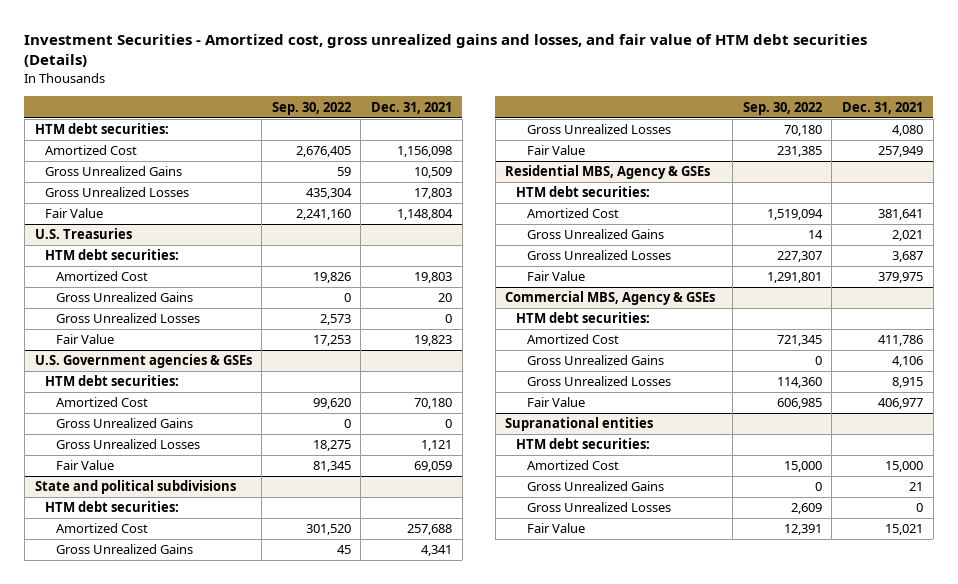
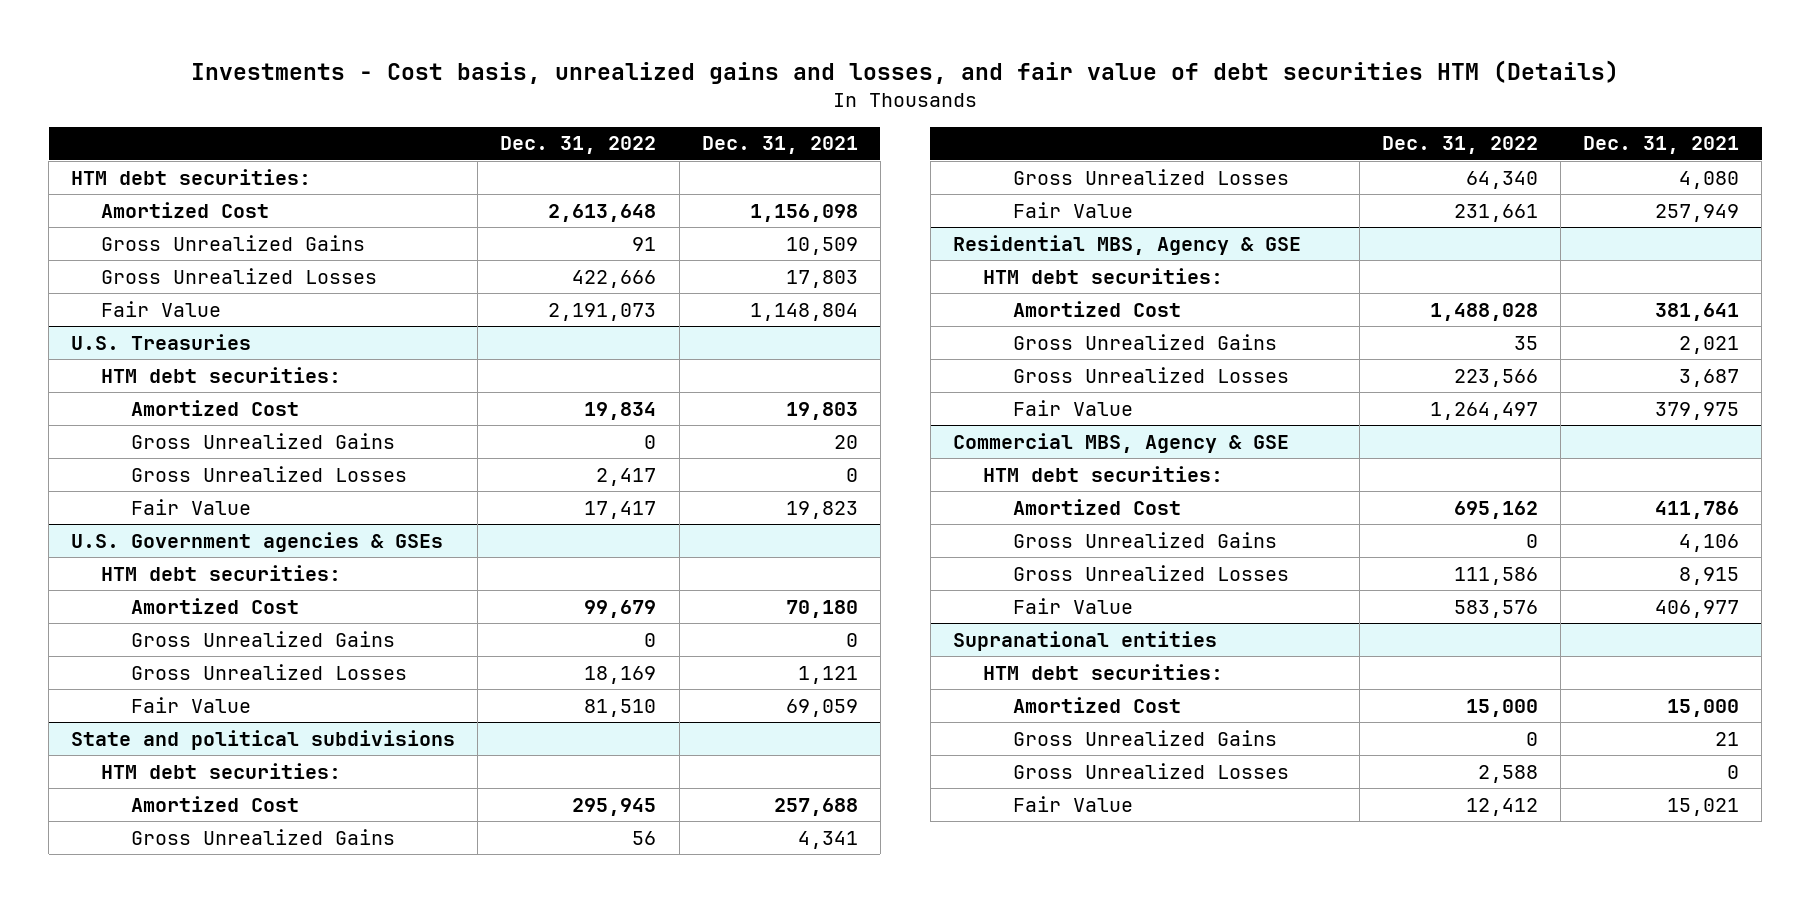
[24,33,868,68] Investment Securities - Amortized cost, gross unrealized gains and losses, and fair value of HTM debt securities (Details) -> [191,59,1620,84] Investments - Cost basis, unrealized gains and losses, and fair value of debt securities HTM (Details)
[271,101,351,115] Sep. 30, 2022 -> none
none -> [500,136,657,155] Dec. 31, 2022
[505,165,711,180] Residential MBS, Agency & GSEs -> [952,234,1301,255] Residential MBS, Agency & GSE
[505,291,716,306] Commercial MBS, Agency & GSEs -> [952,432,1289,453] Commercial MBS, Agency & GSE

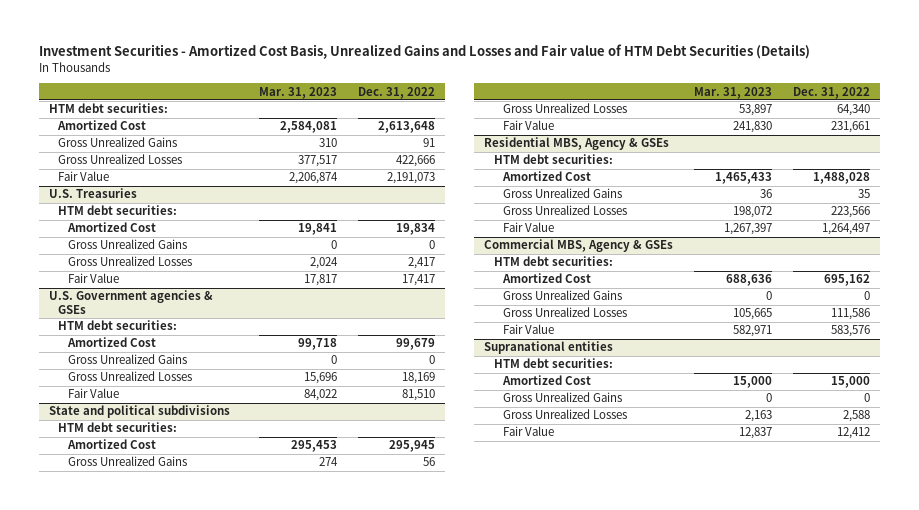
[191,59,1620,84] Investments - Cost basis, unrealized gains and losses, and fair value of debt securities HTM (Details) -> [38,44,810,60] Investment Securities - Amortized Cost Basis, Unrealized Gains and Losses and Fair value of HTM Debt Securities (Details)
[701,136,858,155] Dec. 31, 2021 -> none
none -> [258,86,337,99] Mar. 31, 2023
[952,234,1301,255] Residential MBS, Agency & GSE -> [484,137,670,151] Residential MBS, Agency & GSEs
[952,432,1289,453] Commercial MBS, Agency & GSE -> [484,239,674,253] Commercial MBS, Agency & GSEs

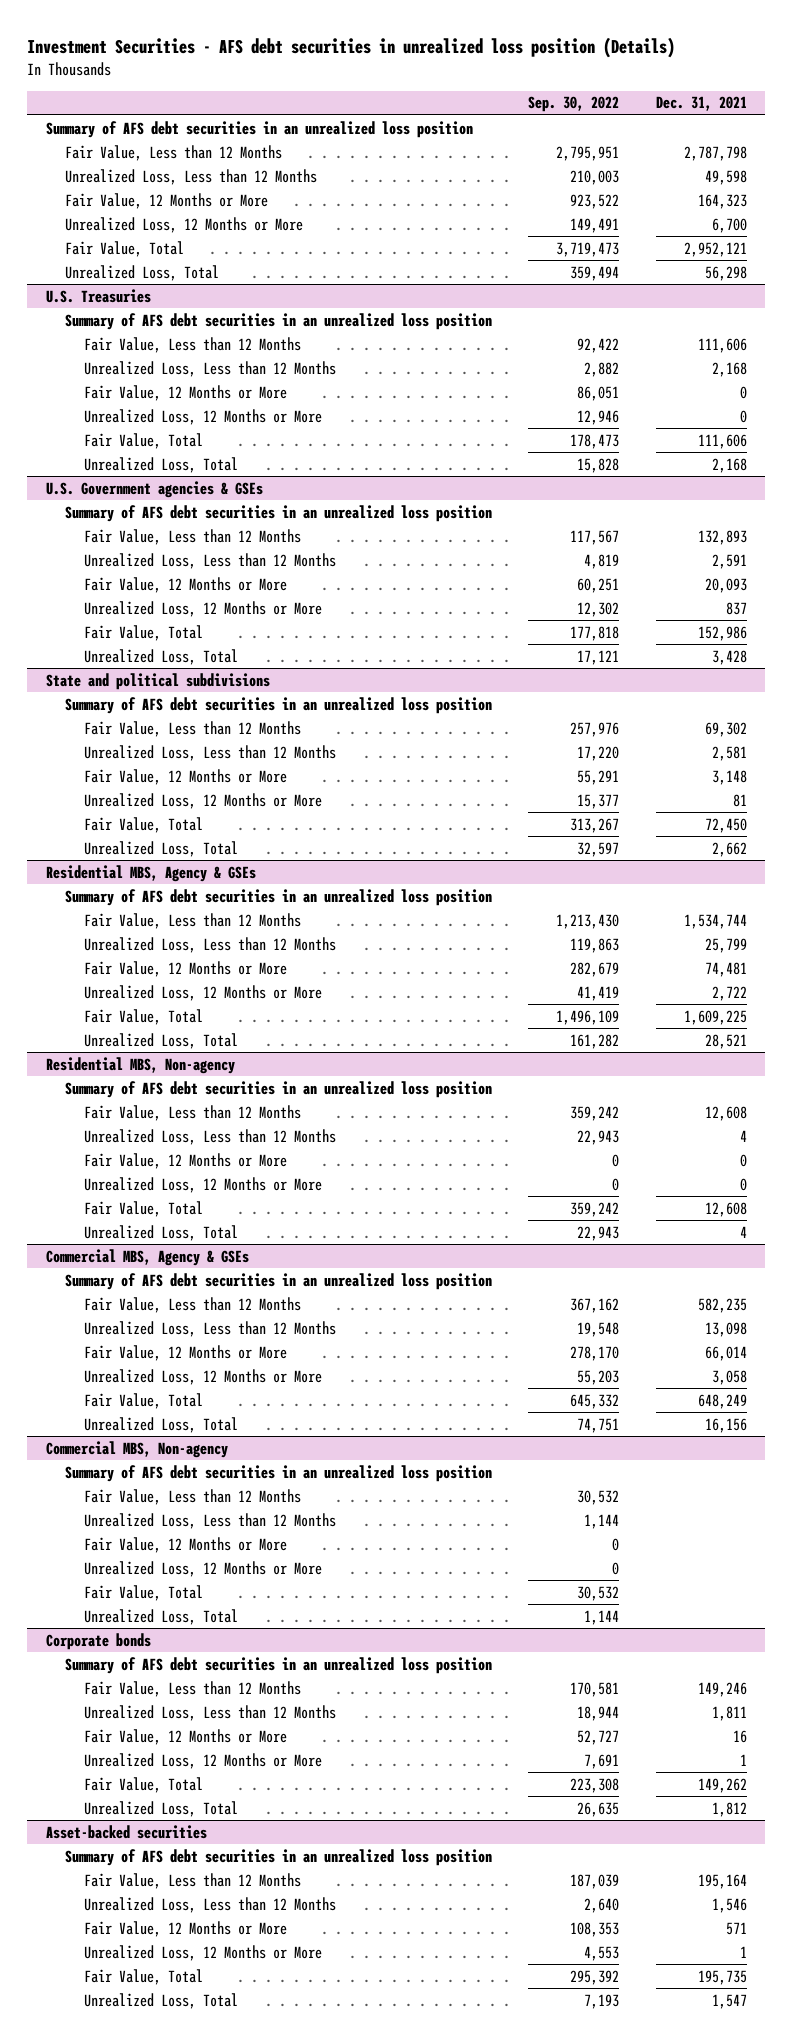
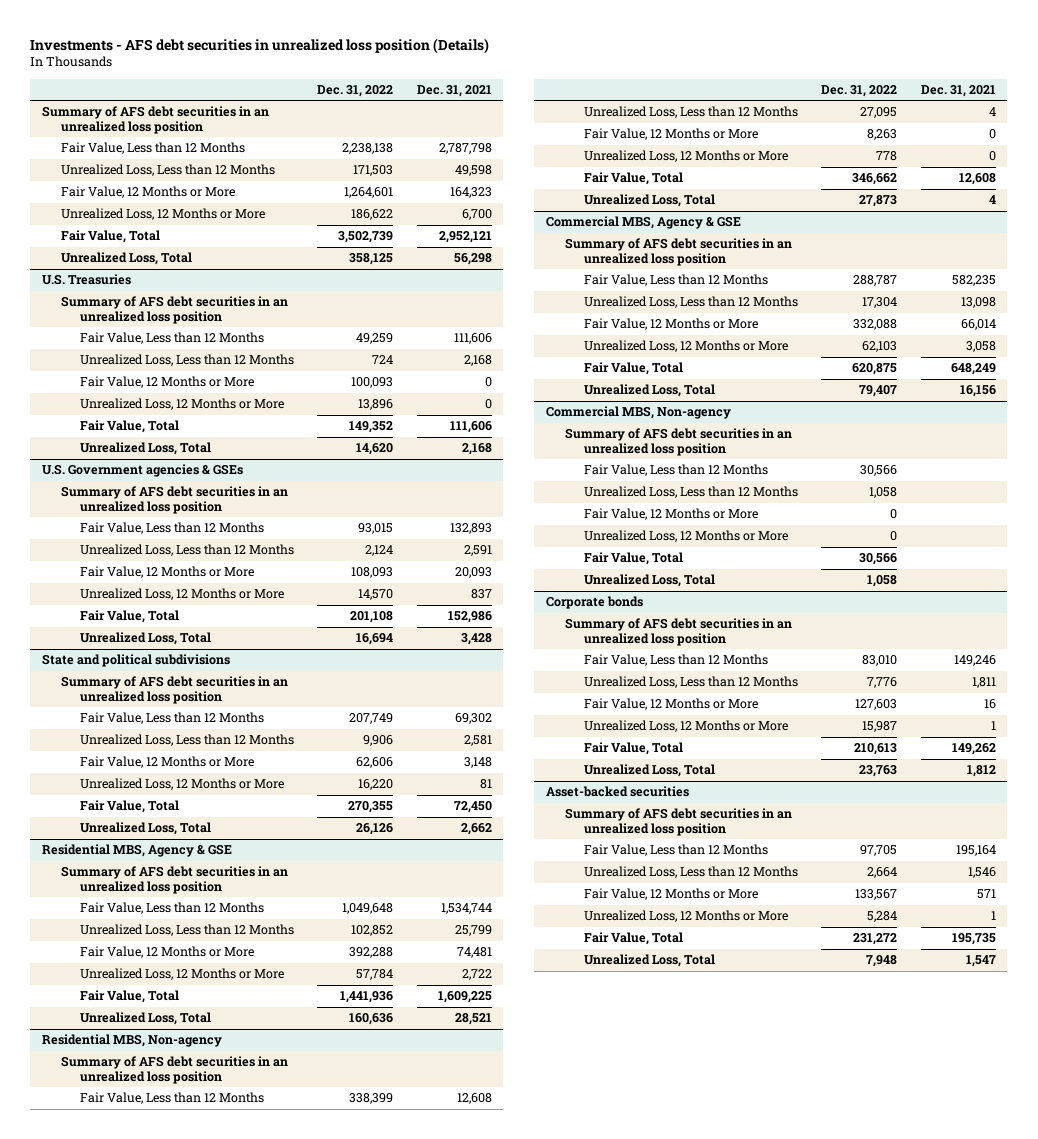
[27,36,676,58] Investment Securities - AFS debt securities in unrealized loss position (Details) -> [30,37,490,54] Investments - AFS debt securities in unrealized loss position (Details)
[528,96,620,113] Sep. 30, 2022 -> none
none -> [317,84,394,97] Dec. 31, 2022
[45,864,256,882] Residential MBS, Agency & GSEs -> [42,844,233,858] Residential MBS, Agency & GSE
[45,1248,249,1266] Commercial MBS, Agency & GSEs -> [546,216,742,230] Commercial MBS, Agency & GSE

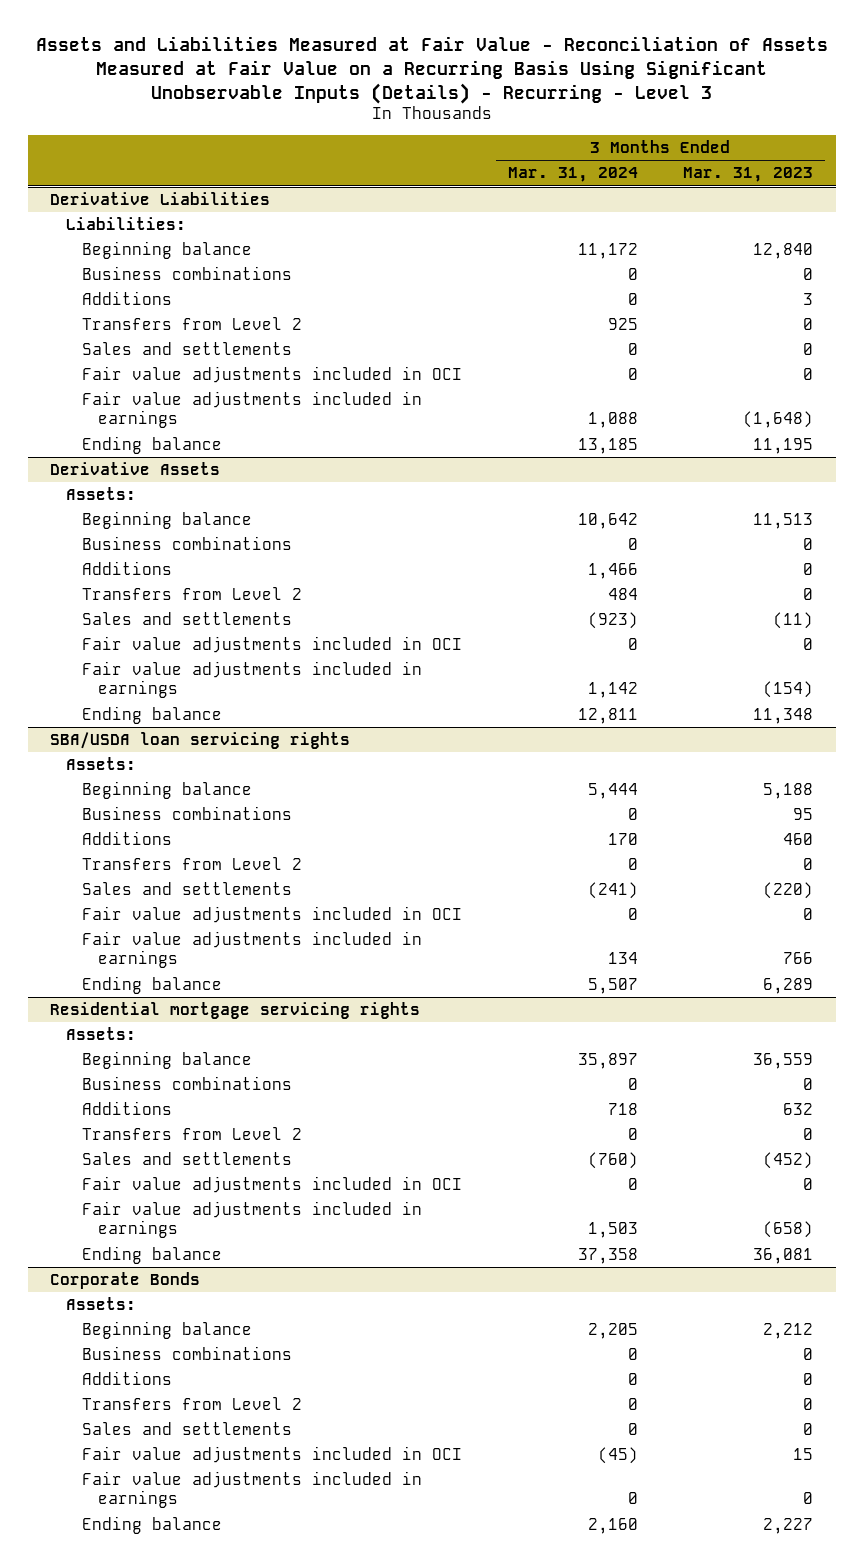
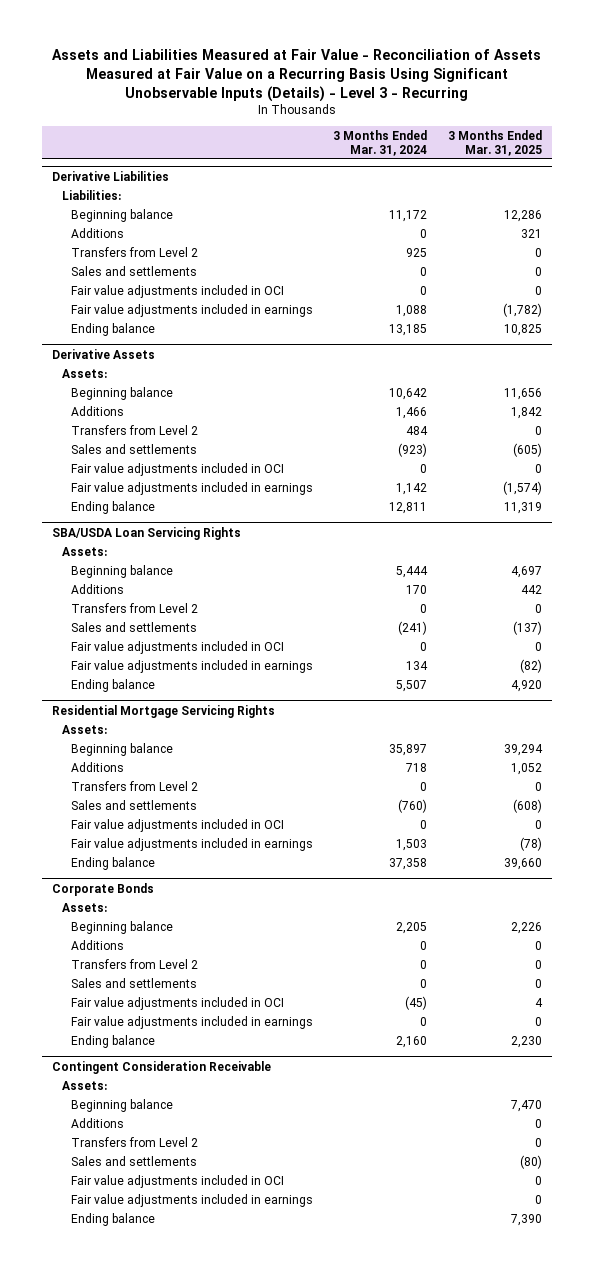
[35,36,828,104] Assets and Liabilities Measured at Fair Value - Reconciliation of Assets Measured at Fair Value on a Recurring Basis Using Significant Unobservable Inputs (Details) - Recurring - Level 3 -> [51,49,541,102] Assets and Liabilities Measured at Fair Value - Reconciliation of Assets Measured at Fair Value on a Recurring Basis Using Significant Unobservable Inputs (Details) - Level 3 - Recurring
[683,167,814,183] Mar. 31, 2023 -> none
none -> [447,129,542,156] 3 Months Ended Mar. 31, 2025
[82,266,293,281] Business combinations -> none
[82,536,293,551] Business combinations -> none
[50,732,351,750] SBA/USDA loan servicing rights -> [51,526,241,540] SBA/USDA Loan Servicing Rights
[82,806,293,821] Business combinations -> none
[50,1002,421,1020] Residential mortgage servicing rights -> [51,704,275,718] Residential Mortgage Servicing Rights
[82,1076,293,1091] Business combinations -> none
[82,1346,293,1361] Business combinations -> none
none -> [51,1060,271,1074] Contingent Consideration Receivable
none -> [61,1080,107,1090] Assets:
none -> [71,1098,174,1112] Beginning balance
none -> [71,1117,125,1128] Additions
none -> [71,1136,199,1147] Transfers from Level 2
none -> [71,1155,198,1166] Sales and settlements
none -> [71,1174,285,1188] Fair value adjustments included in OCI
none -> [71,1193,314,1207] Fair value adjustments included in earnings
none -> [71,1212,156,1226] Ending balance

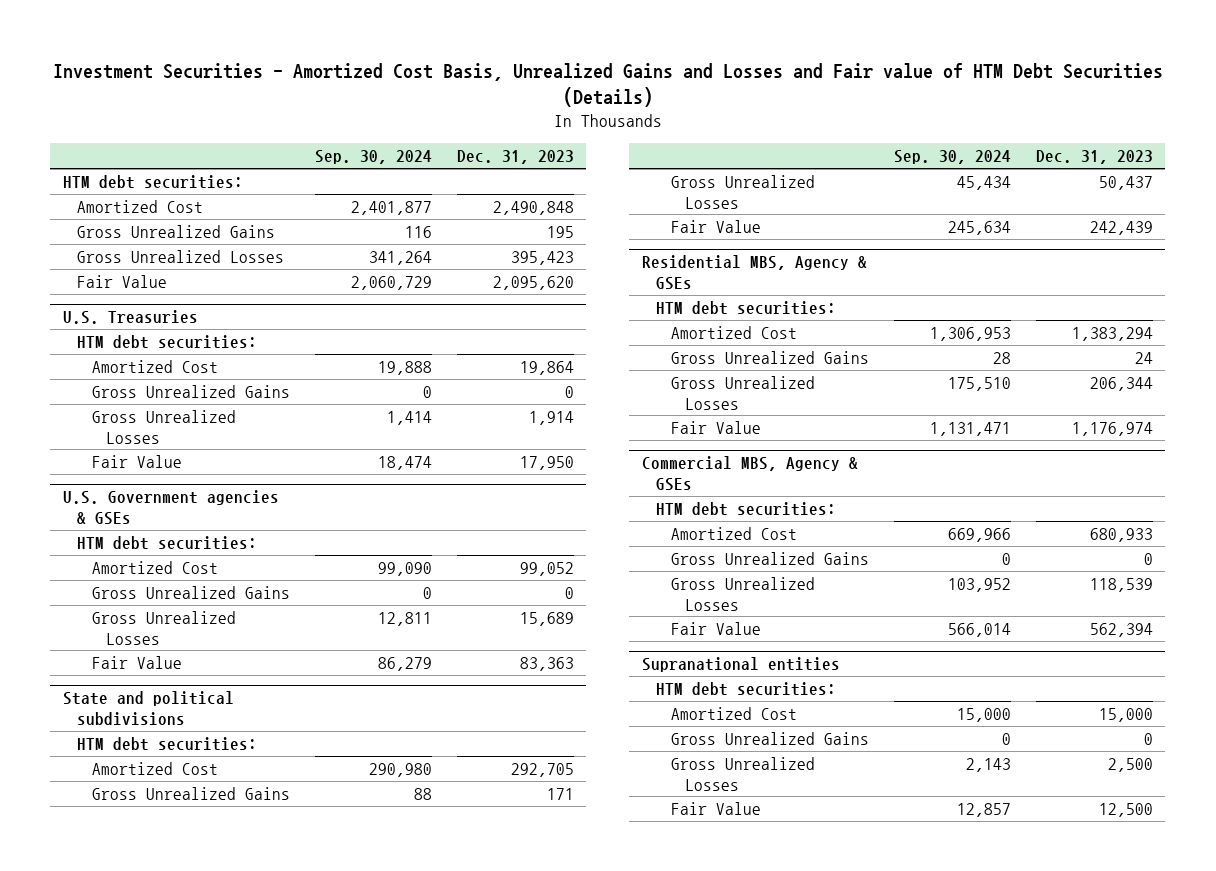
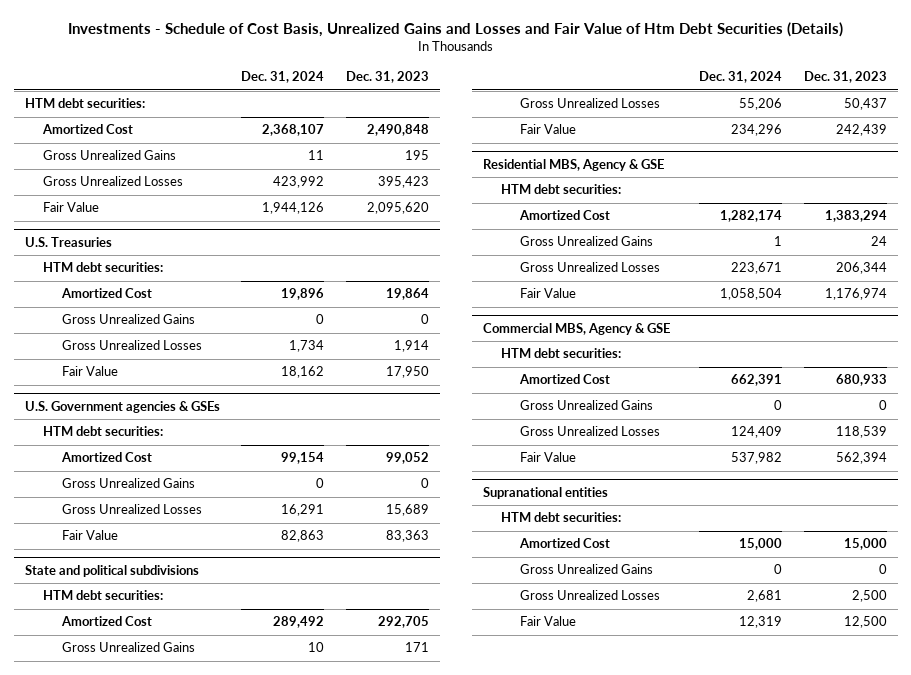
[52,62,1163,108] Investment Securities - Amortized Cost Basis, Unrealized Gains and Losses and Fair value of HTM Debt Securities (Details) -> [67,21,843,37] Investments - Schedule of Cost Basis, Unrealized Gains and Losses and Fair Value of Htm Debt Securities (Details)
[314,150,432,165] Sep. 30, 2024 -> none
none -> [241,71,325,84] Dec. 31, 2024
[641,255,867,290] Residential MBS, Agency & GSEs -> [482,158,664,171] Residential MBS, Agency & GSE
[641,456,858,491] Commercial MBS, Agency & GSEs -> [482,322,670,335] Commercial MBS, Agency & GSE

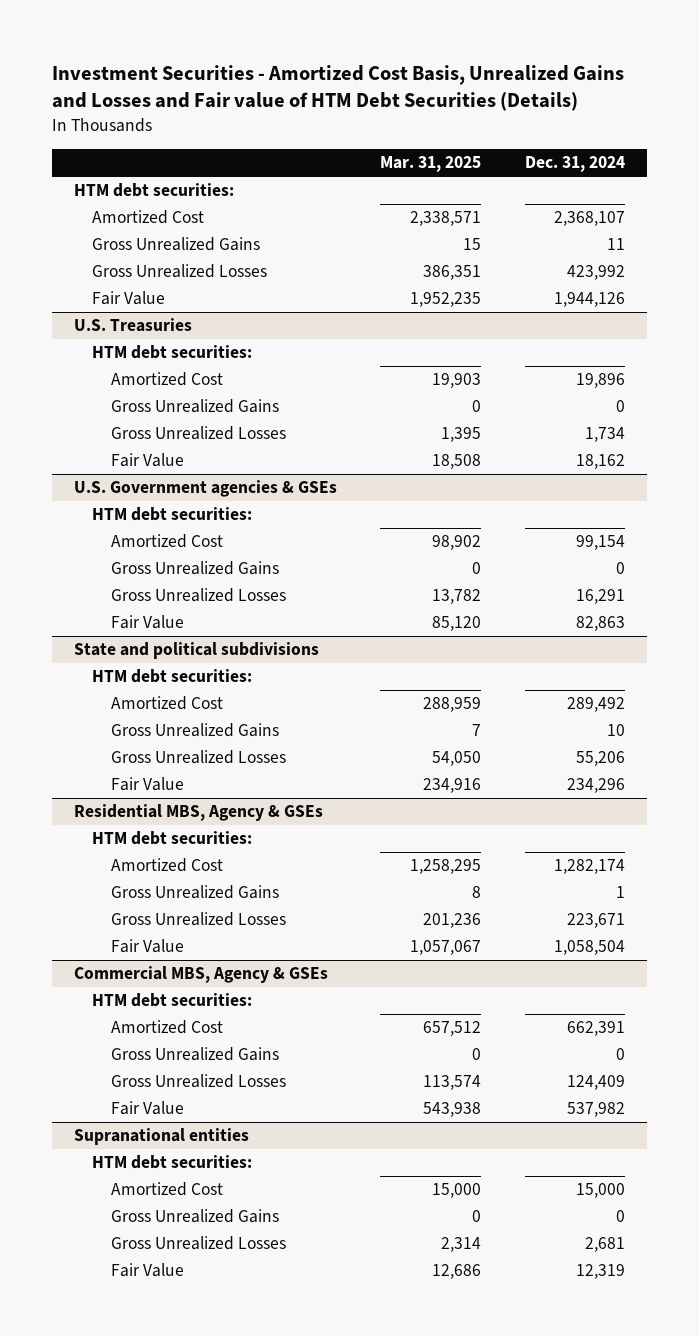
[67,21,843,37] Investments - Schedule of Cost Basis, Unrealized Gains and Losses and Fair Value of Htm Debt Securities (Details) -> [52,64,625,112] Investment Securities - Amortized Cost Basis, Unrealized Gains and Losses and Fair value of HTM Debt Securities (Details)
[345,71,429,84] Dec. 31, 2023 -> none
none -> [380,156,482,173] Mar. 31, 2025
[482,158,664,171] Residential MBS, Agency & GSE -> [73,804,323,822] Residential MBS, Agency & GSEs
[482,322,670,335] Commercial MBS, Agency & GSE -> [73,966,328,984] Commercial MBS, Agency & GSEs

